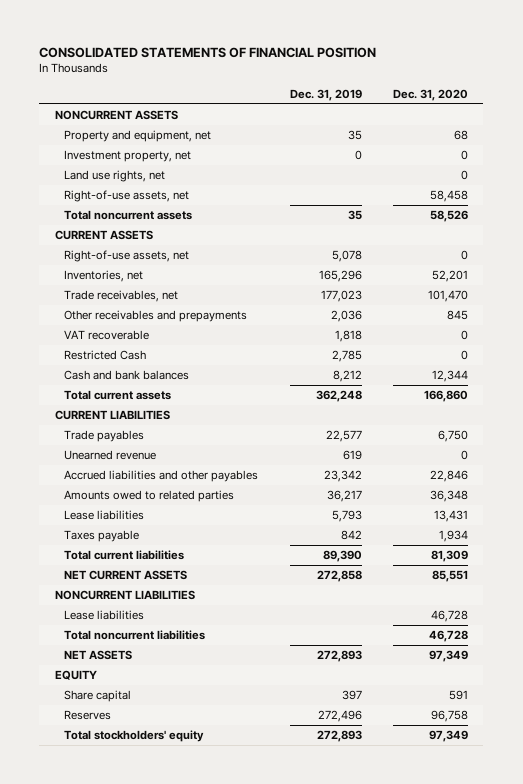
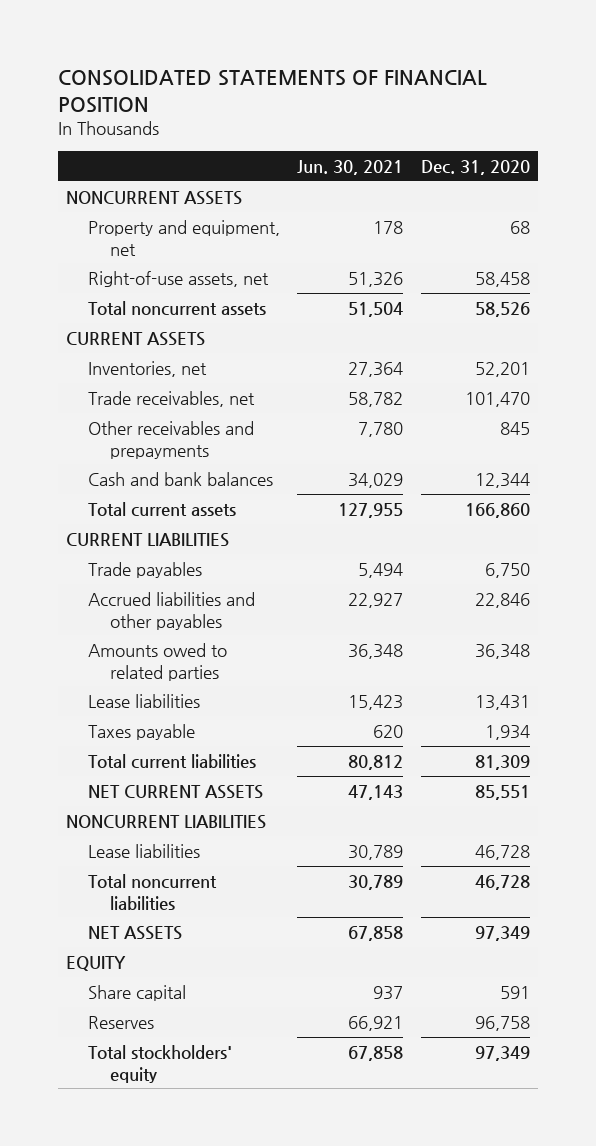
[289,88,362,101] Dec. 31, 2019 -> none
none -> [297,159,404,175] Jun. 30, 2021
[64,150,192,163] Investment property, net -> none
[64,170,166,183] Land use rights, net -> none
[64,250,190,263] Right-of-use assets, net -> none
[64,330,150,341] VAT recoverable -> none
[64,350,147,361] Restricted Cash -> none
[64,450,157,461] Unearned revenue -> none

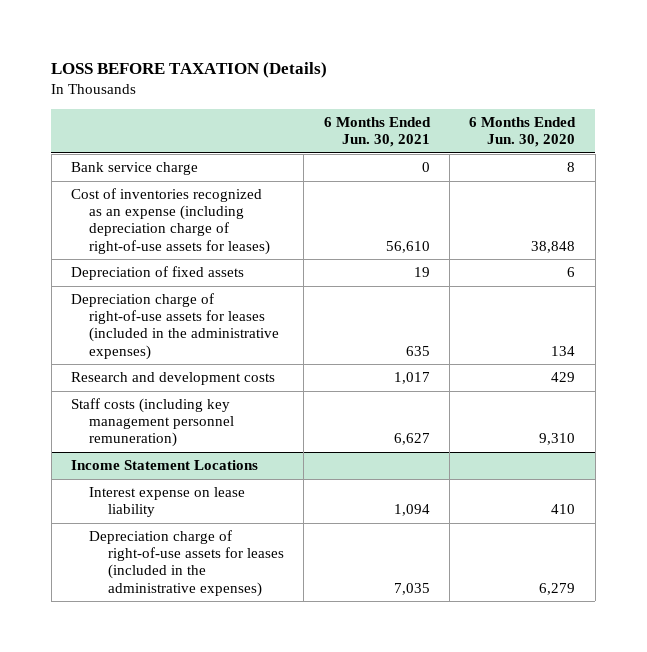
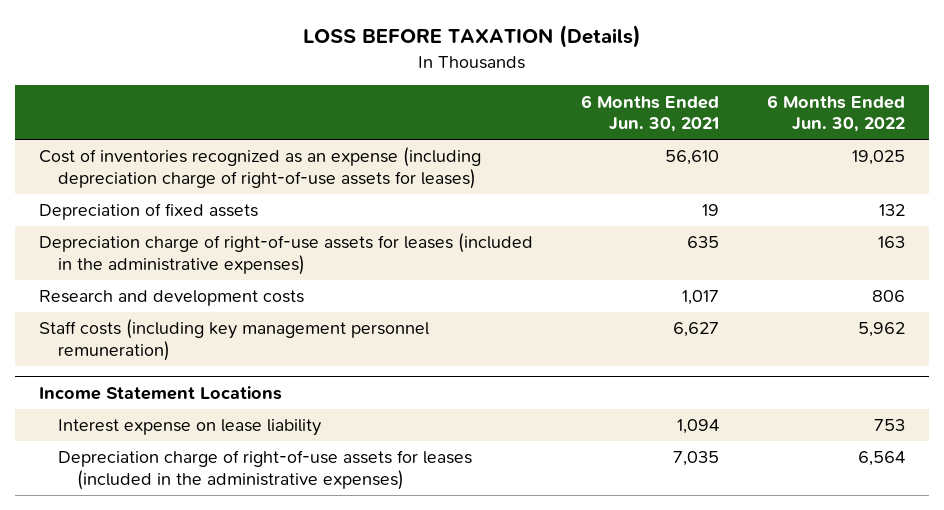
[469,116,577,148] 6 Months Ended Jun. 30, 2020 -> none
none -> [766,94,905,133] 6 Months Ended Jun. 30, 2022
[71,162,199,176] Bank service charge -> none

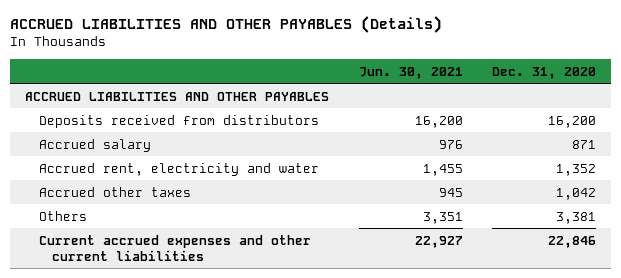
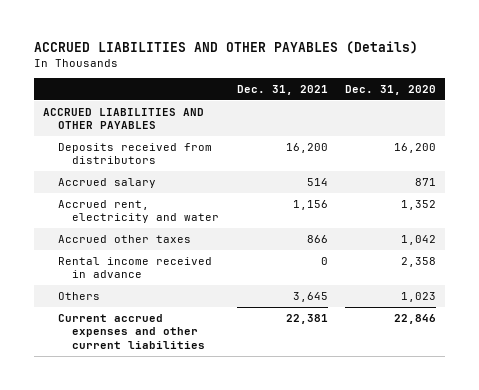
[358,66,463,79] Jun. 30, 2021 -> none
none -> [236,84,328,95] Dec. 31, 2021
none -> [57,256,212,279] Rental income received in advance
[556,211,597,224] 3,381 -> [401,291,437,302] 1,023

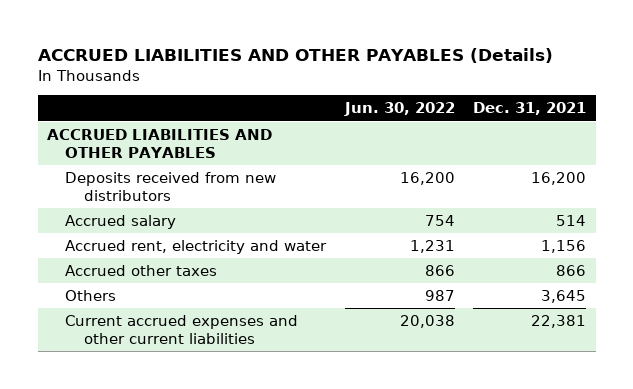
[345,84,437,95] Dec. 31, 2020 -> none
none -> [343,102,455,117] Jun. 30, 2022
[57,142,212,165] Deposits received from distributors -> [65,171,277,201] Deposits received from new distributors
[57,256,212,279] Rental income received in advance -> none

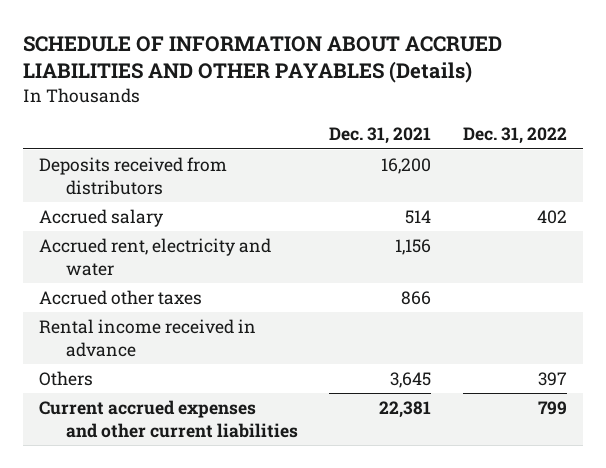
[37,47,553,63] ACCRUED LIABILITIES AND OTHER PAYABLES (Details) -> [23,35,503,83] SCHEDULE OF INFORMATION ABOUT ACCRUED LIABILITIES AND OTHER PAYABLES (Details)
[343,102,455,117] Jun. 30, 2022 -> none
none -> [462,127,567,145] Dec. 31, 2022
[46,128,272,158] ACCRUED LIABILITIES AND OTHER PAYABLES -> none
[65,171,277,201] Deposits received from new distributors -> [38,157,227,195] Deposits received from distributors
none -> [38,319,256,357] Rental income received in advance

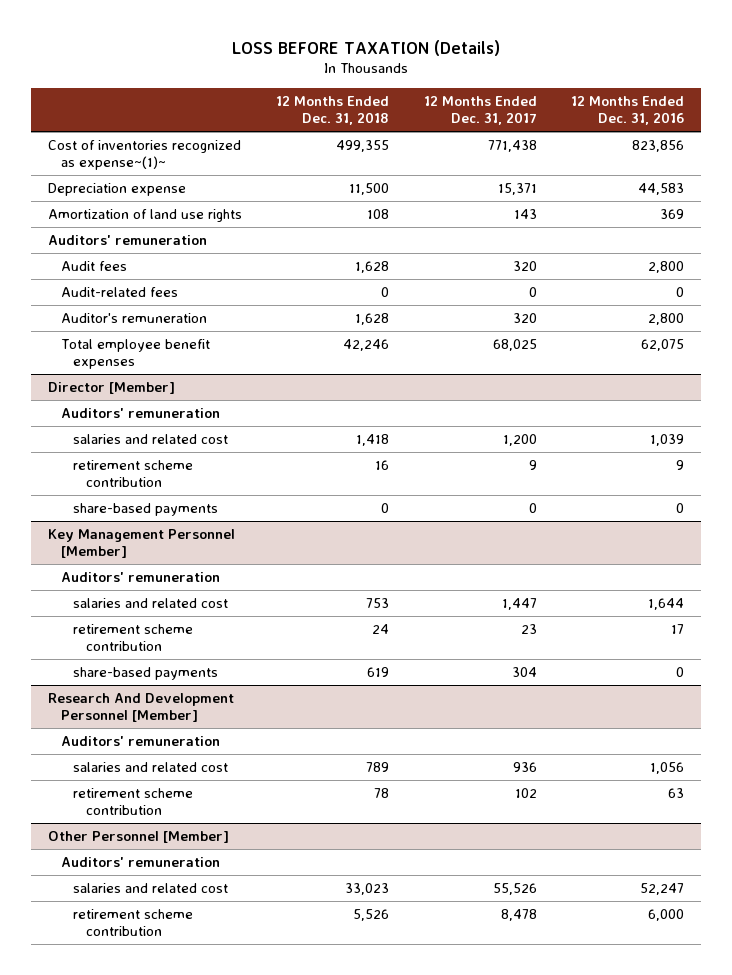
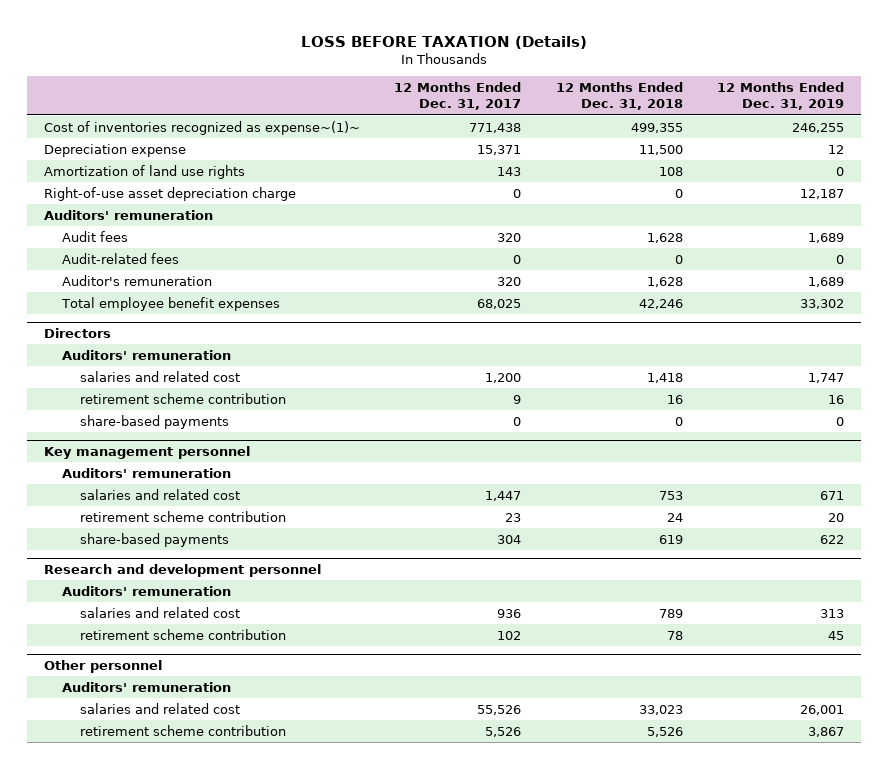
[571,95,685,126] 12 Months Ended Dec. 31, 2016 -> none
none -> [716,82,844,111] 12 Months Ended Dec. 31, 2019
none -> [44,186,297,201] Right-of-use asset depreciation charge
[48,381,176,394] Director [Member] -> [44,327,112,338] Directors
[48,528,236,559] Key Management Personnel [Member] -> [44,445,251,459] Key management personnel
[48,692,235,723] Research And Development Personnel [Member] -> [44,563,322,577] Research and development personnel
[48,830,230,843] Other Personnel [Member] -> [44,659,163,673] Other personnel
[500,908,537,921] 8,478 -> [485,726,522,737] 5,526

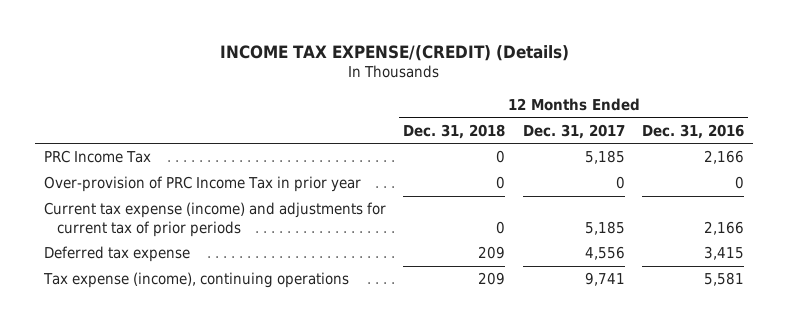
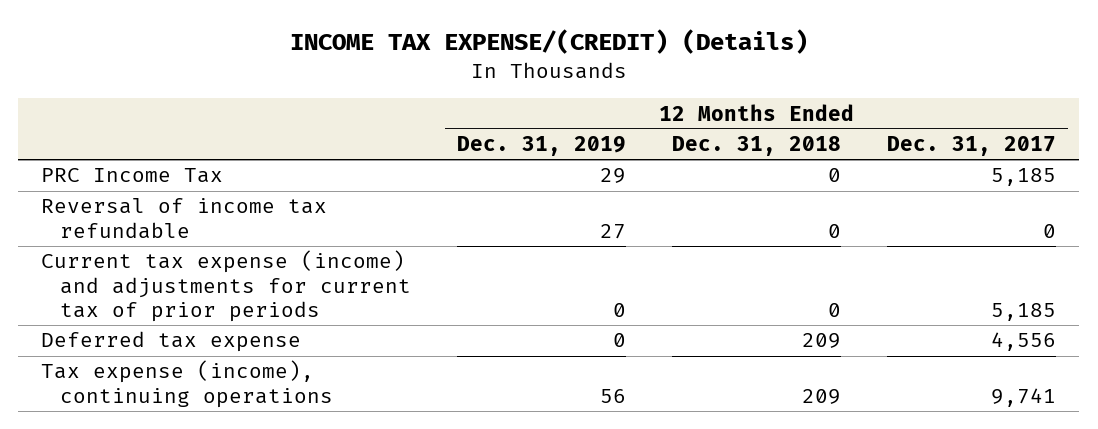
[641,123,744,139] Dec. 31, 2016 -> none
none -> [456,136,626,157] Dec. 31, 2019
[43,176,361,193] Over-provision of PRC Income Tax in prior year -> [41,198,328,239] Reversal of income tax refundable

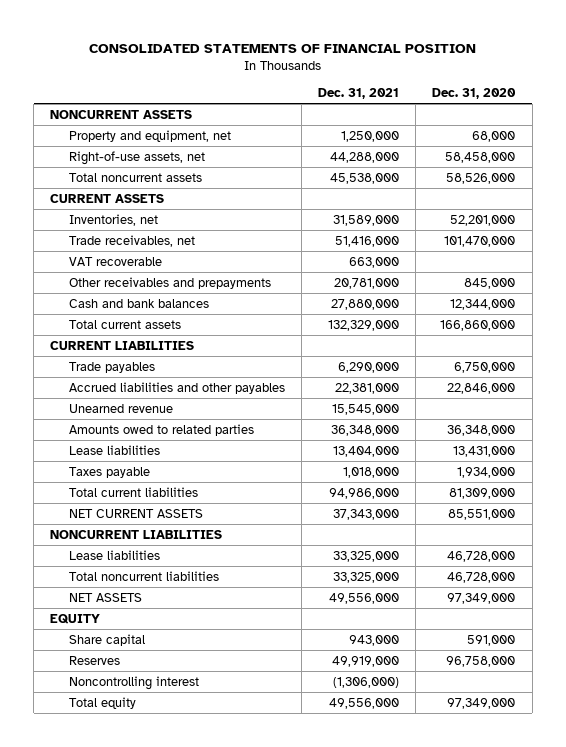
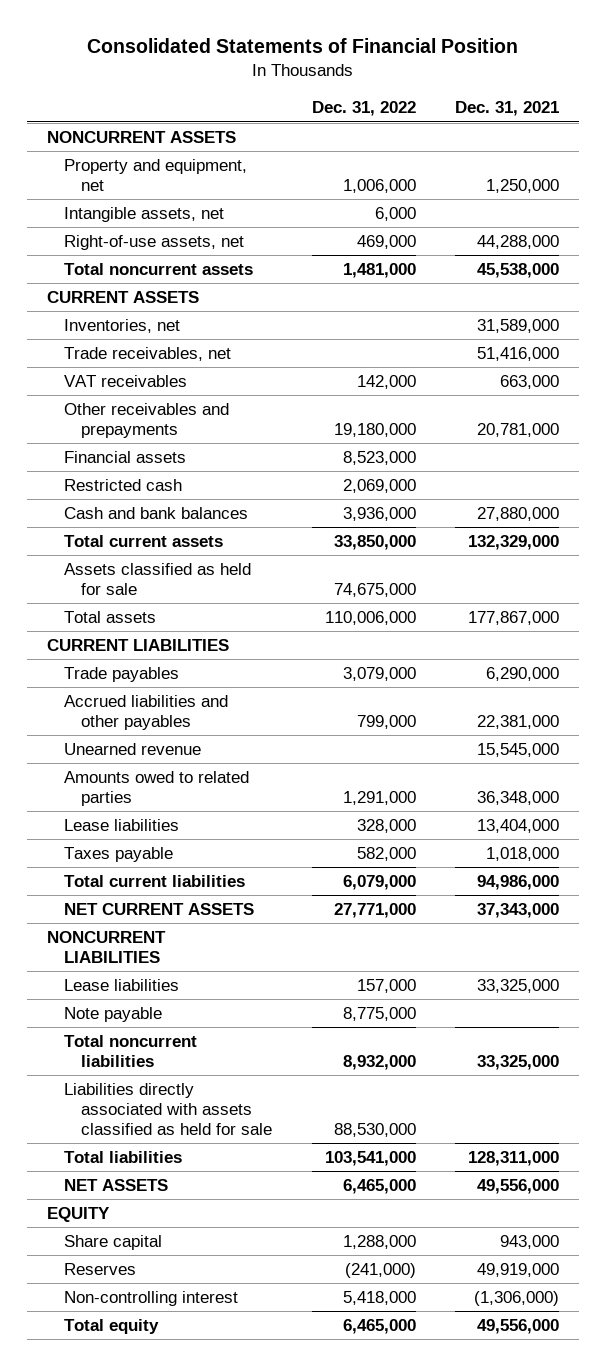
[88,43,476,53] CONSOLIDATED STATEMENTS OF FINANCIAL POSITION -> [86,38,518,54] Consolidated Statements of Financial Position
[432,87,517,99] Dec. 31, 2020 -> none
none -> [311,101,416,117] Dec. 31, 2022
none -> [63,207,224,223] Intangible assets, net
[68,256,162,266] VAT recoverable -> [63,375,187,388] VAT receivables
none -> [63,451,186,464] Financial assets
none -> [63,479,182,492] Restricted cash
none -> [63,563,251,595] Assets classified as held for sale
none -> [63,611,156,624] Total assets
none -> [63,1007,162,1023] Note payable
none -> [63,1083,273,1135] Liabilities directly associated with assets classified as held for sale
none -> [63,1151,182,1164] Total liabilities
[68,675,199,690] Noncontrolling interest -> [63,1291,238,1307] Non-controlling interest

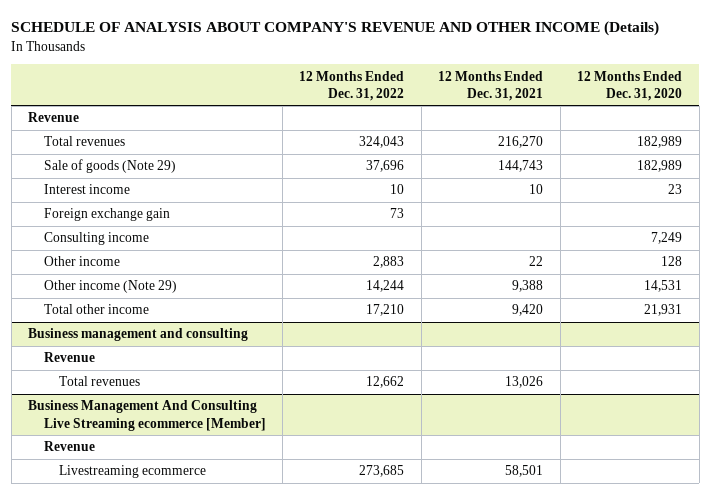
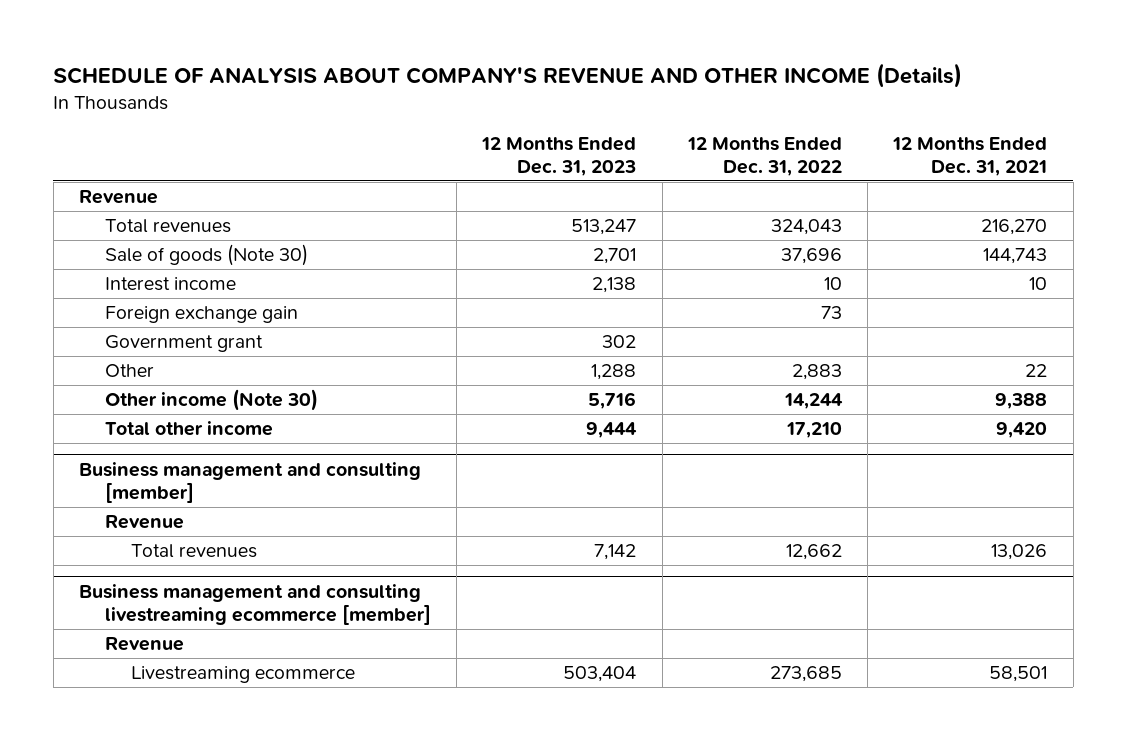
[577,70,683,101] 12 Months Ended Dec. 31, 2020 -> none
none -> [481,136,637,177] 12 Months Ended Dec. 31, 2023
[43,159,176,174] Sale of goods (Note 29) -> [105,243,309,266] Sale of goods (Note 30)
[43,232,149,246] Consulting income -> none
none -> [105,334,264,352] Government grant
[43,256,120,267] Other income -> [105,363,155,377] Other
[43,280,177,294] Other income (Note 29) -> [105,388,319,411] Other income (Note 30)
[27,328,248,342] Business management and consulting -> [78,461,421,504] Business management and consulting [member]
[27,400,266,431] Business Management And Consulting Live Streaming ecommerce [Member] -> [78,583,432,626] Business management and consulting livestreaming ecommerce [member]

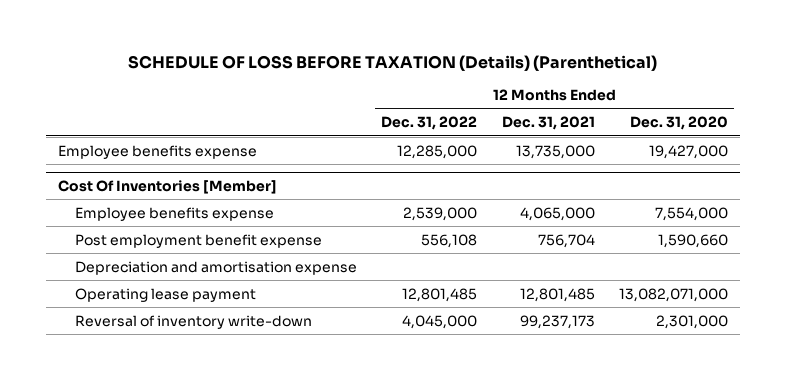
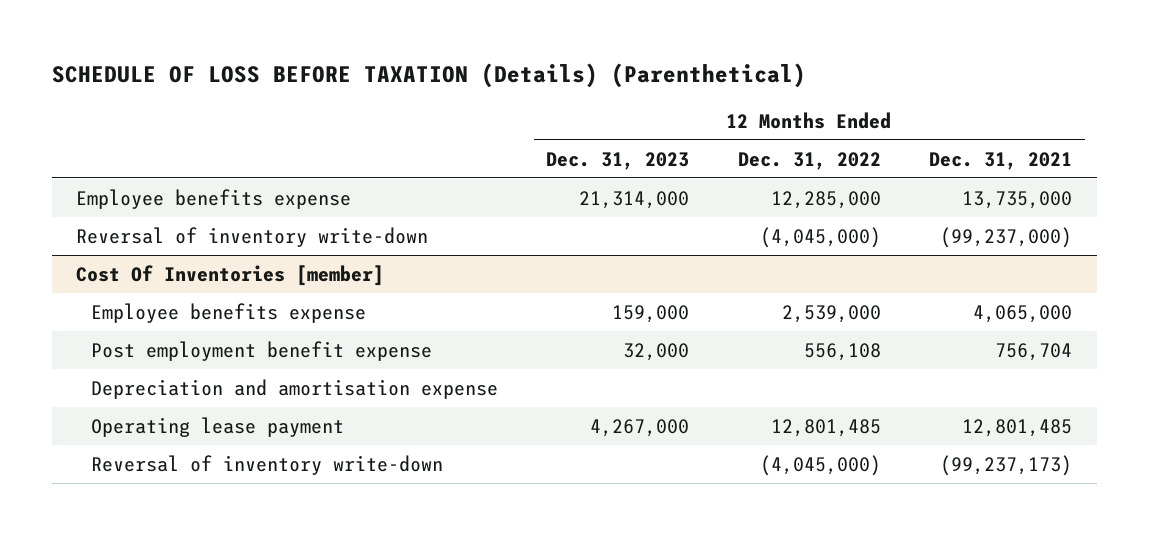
[629,116,728,131] Dec. 31, 2020 -> none
none -> [546,151,690,170] Dec. 31, 2023
none -> [76,226,429,247] Reversal of inventory write-down
[58,179,278,194] Cost Of Inventories [Member] -> [76,264,385,286] Cost Of Inventories [member]
[402,314,478,329] 4,045,000 -> [759,454,881,476] (4,045,000)
[519,314,595,329] 99,237,173 -> [940,454,1073,476] (99,237,173)

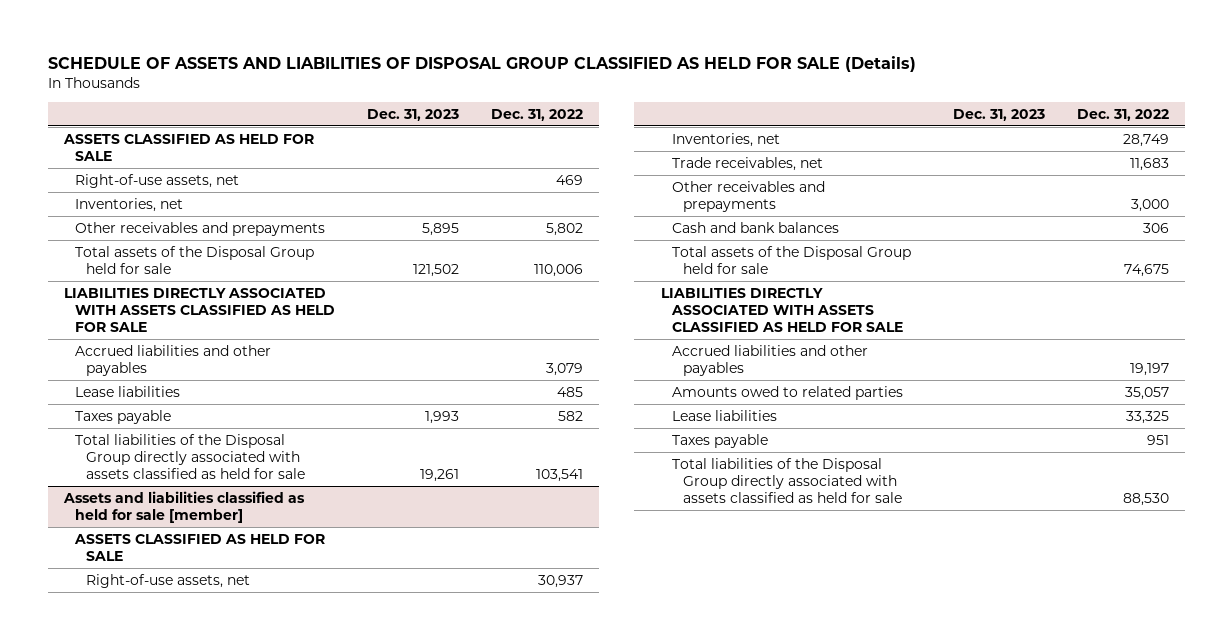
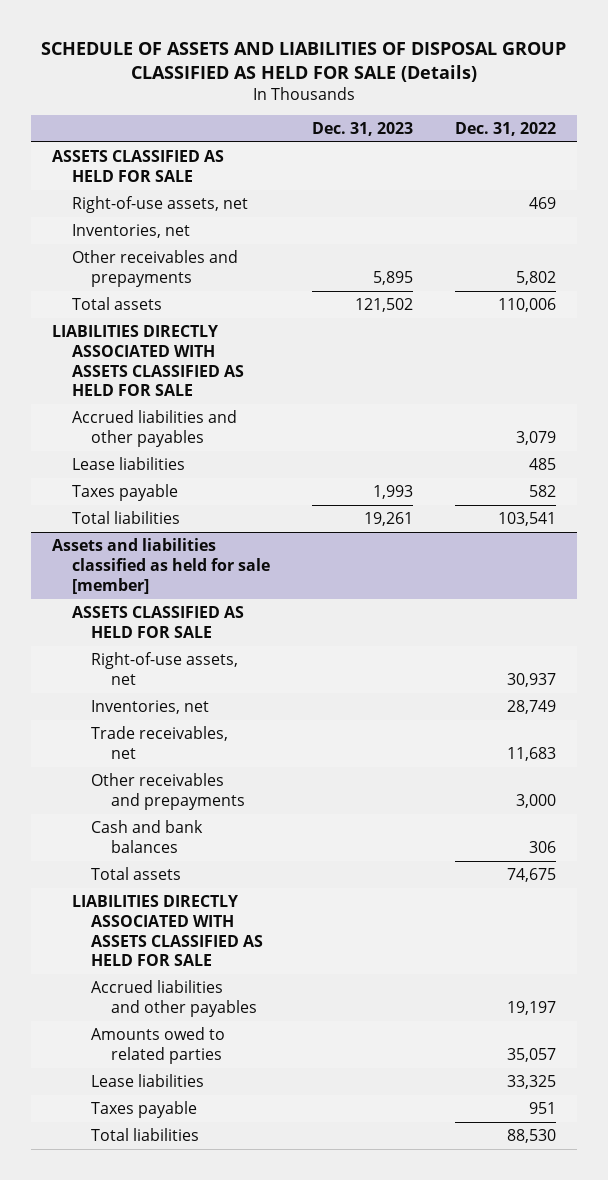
[74,245,314,274] Total assets of the Disposal Group held for sale -> [71,296,162,310] Total assets
[74,433,305,479] Total liabilities of the Disposal Group directly associated with assets classified as held for sale -> [71,510,180,524] Total liabilities
[671,245,911,274] Total assets of the Disposal Group held for sale -> [91,866,182,880] Total assets
[671,457,902,503] Total liabilities of the Disposal Group directly associated with assets classified as held for sale -> [91,1127,200,1141] Total liabilities

